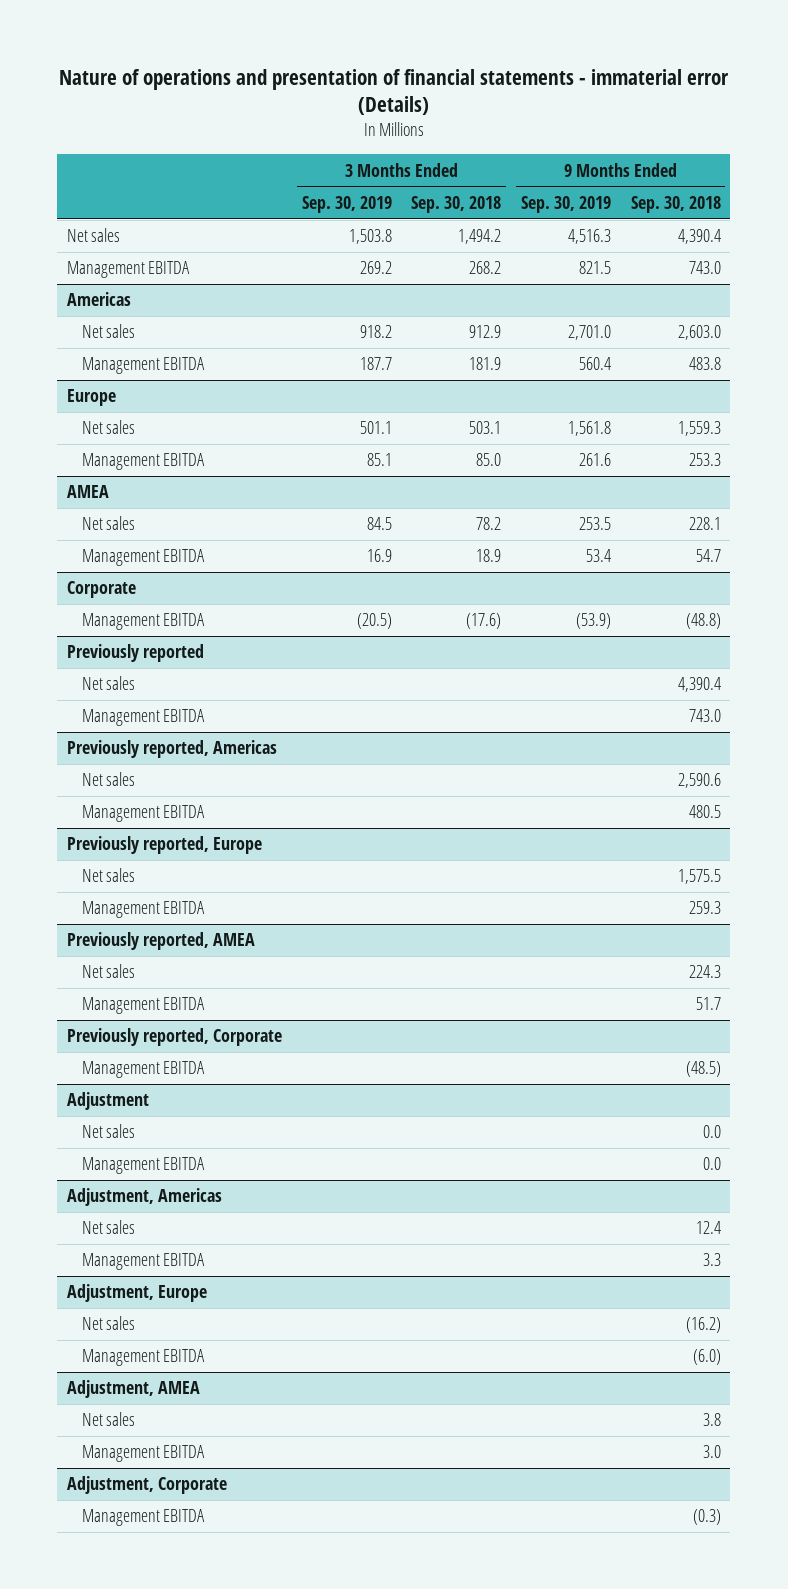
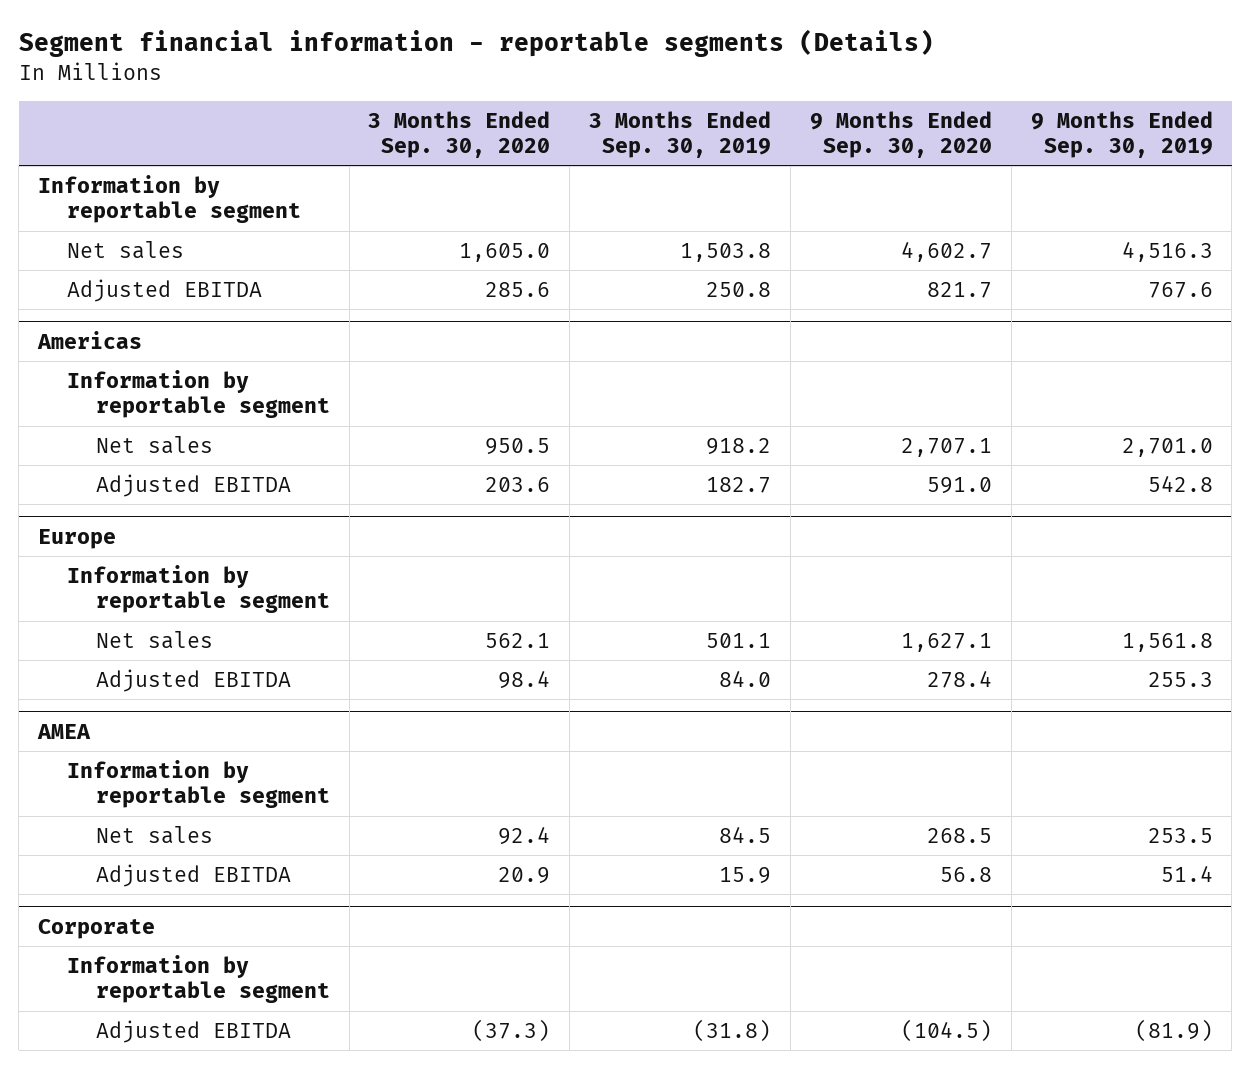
[58,68,729,116] Nature of operations and presentation of financial statements - immaterial error (Details) -> [18,29,934,58] Segment financial information - reportable segments (Details)
[411,195,502,213] Sep. 30, 2018 -> none
[630,195,721,213] Sep. 30, 2018 -> none
none -> [368,110,551,159] 3 Months Ended Sep. 30, 2020
none -> [809,110,992,159] 9 Months Ended Sep. 30, 2020
none -> [37,175,301,224] Information by reportable segment
[67,261,191,279] Management EBITDA -> none
none -> [66,279,262,303] Adjusted EBITDA
none -> [66,370,330,419] Information by reportable segment
[82,357,206,375] Management EBITDA -> none
none -> [95,474,291,498] Adjusted EBITDA
none -> [66,565,330,614] Information by reportable segment
[82,453,206,471] Management EBITDA -> none
none -> [95,669,291,693] Adjusted EBITDA
none -> [66,760,330,809] Information by reportable segment
[82,549,206,567] Management EBITDA -> none
none -> [95,864,291,888] Adjusted EBITDA
[82,613,206,631] Management EBITDA -> none
[67,644,205,663] Previously reported -> none
[82,676,136,691] Net sales -> none
[82,709,206,727] Management EBITDA -> none
[67,740,278,759] Previously reported, Americas -> none
[82,772,136,787] Net sales -> none
[82,805,206,823] Management EBITDA -> none
[67,836,263,855] Previously reported, Europe -> none
[82,868,136,883] Net sales -> none
[82,901,206,919] Management EBITDA -> none
[67,932,256,951] Previously reported, AMEA -> none
[82,964,136,979] Net sales -> none
[82,997,206,1015] Management EBITDA -> none
[67,1028,283,1047] Previously reported, Corporate -> none
[82,1061,206,1079] Management EBITDA -> none
[67,1092,150,1111] Adjustment -> none
[82,1124,136,1139] Net sales -> none
[82,1157,206,1175] Management EBITDA -> none
[67,1188,223,1207] Adjustment, Americas -> none
[82,1220,136,1235] Net sales -> none
[82,1253,206,1271] Management EBITDA -> none
[67,1284,208,1303] Adjustment, Europe -> none
[82,1316,136,1331] Net sales -> none
[82,1349,206,1367] Management EBITDA -> none
[67,1380,201,1399] Adjustment, AMEA -> none
[82,1412,136,1427] Net sales -> none
[82,1445,206,1463] Management EBITDA -> none
[67,1476,228,1495] Adjustment, Corporate -> none
[82,1509,206,1527] Management EBITDA -> none
none -> [66,955,330,1004] Information by reportable segment
none -> [95,1020,291,1044] Adjusted EBITDA

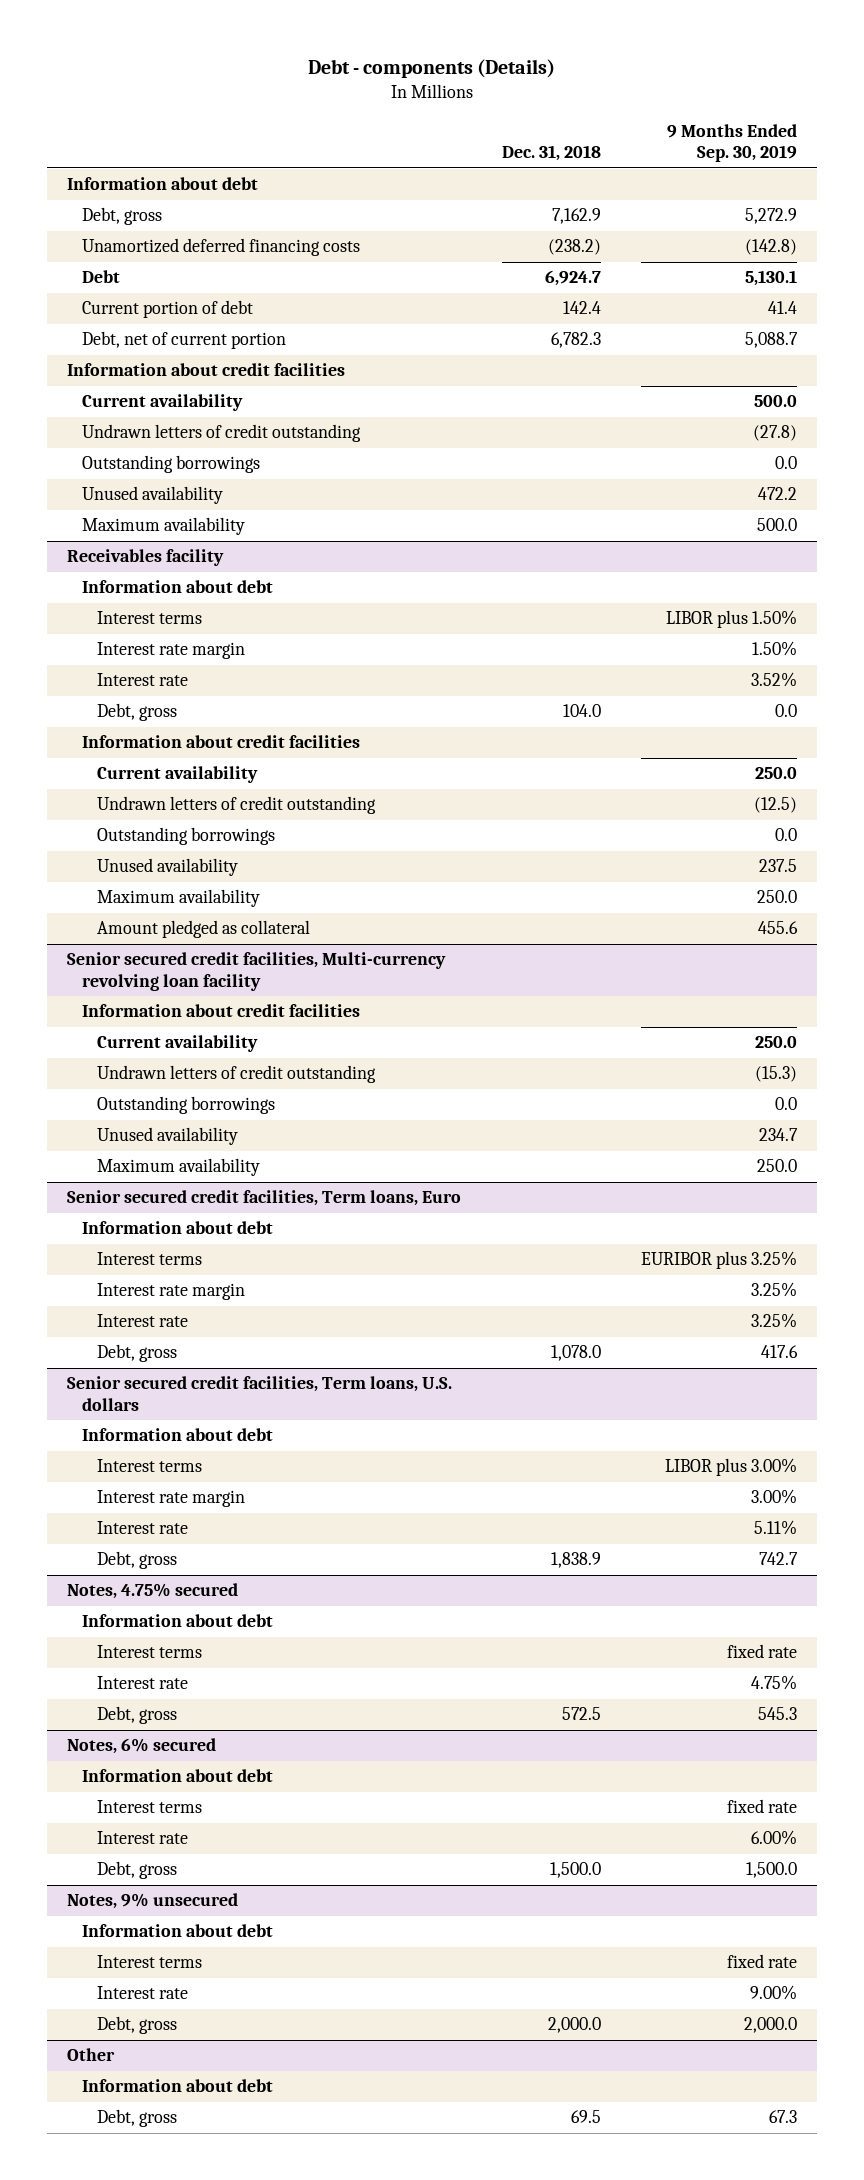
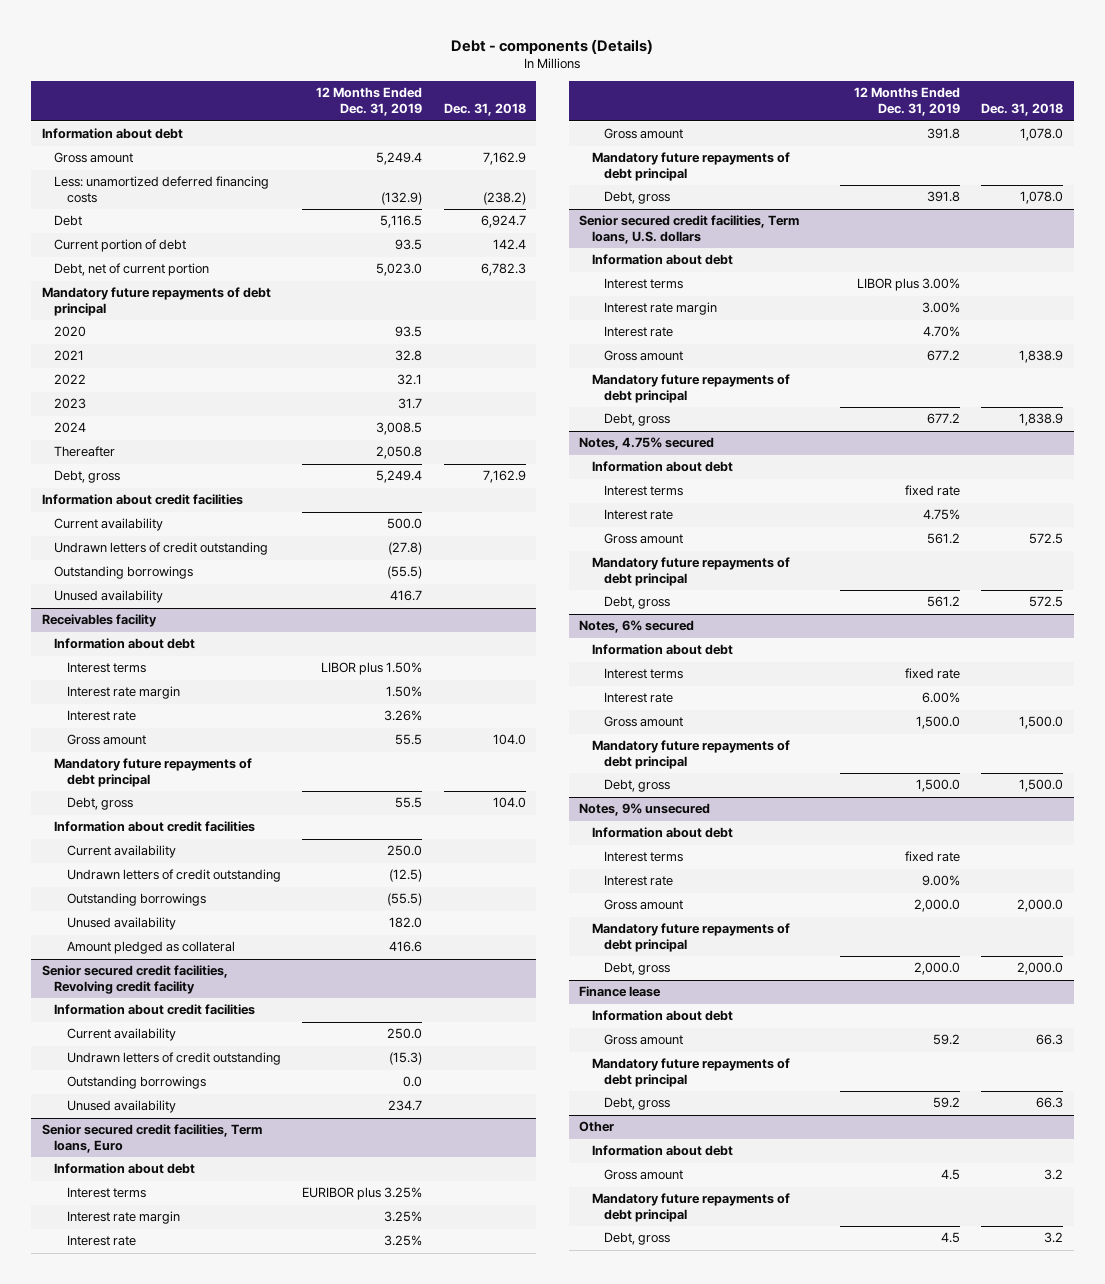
[667,123,798,163] 9 Months Ended Sep. 30, 2019 -> none
none -> [316,87,423,117] 12 Months Ended Dec. 31, 2019
none -> [54,152,134,164] Gross amount
[81,238,360,257] Unamortized deferred financing costs -> [54,176,270,204] Less: unamortized deferred financing costs
none -> [41,287,271,317] Mandatory future repayments of debt principal
none -> [54,326,87,338] 2020
none -> [54,350,85,362] 2021
none -> [54,374,87,386] 2022
none -> [54,398,87,410] 2023
none -> [54,422,87,434] 2024
none -> [54,446,116,458] Thereafter
[81,207,162,226] Debt, gross -> [54,470,121,484] Debt, gross
[81,517,245,536] Maximum availability -> none
none -> [66,734,146,746] Gross amount
none -> [54,758,253,788] Mandatory future repayments of debt principal
[96,889,260,908] Maximum availability -> none
[67,952,447,991] Senior secured credit facilities, Multi-currency revolving loan facility -> [41,965,228,995] Senior secured credit facilities, Revolving credit facility
[96,1158,260,1177] Maximum availability -> none
none -> [604,128,684,140] Gross amount
none -> [591,152,790,182] Mandatory future repayments of debt principal
none -> [604,350,684,362] Gross amount
none -> [591,374,790,404] Mandatory future repayments of debt principal
none -> [604,533,684,545] Gross amount
none -> [591,557,790,587] Mandatory future repayments of debt principal
none -> [604,716,684,728] Gross amount
none -> [591,740,790,770] Mandatory future repayments of debt principal
none -> [604,899,684,911] Gross amount
none -> [591,923,790,953] Mandatory future repayments of debt principal
none -> [579,986,662,998] Finance lease
none -> [591,1010,733,1022] Information about debt
none -> [604,1034,684,1046] Gross amount
none -> [591,1058,790,1088] Mandatory future repayments of debt principal
none -> [604,1097,671,1111] Debt, gross
none -> [604,1169,684,1181] Gross amount
none -> [591,1193,790,1223] Mandatory future repayments of debt principal
[570,2110,601,2124] 69.5 -> [1044,1232,1064,1244] 3.2

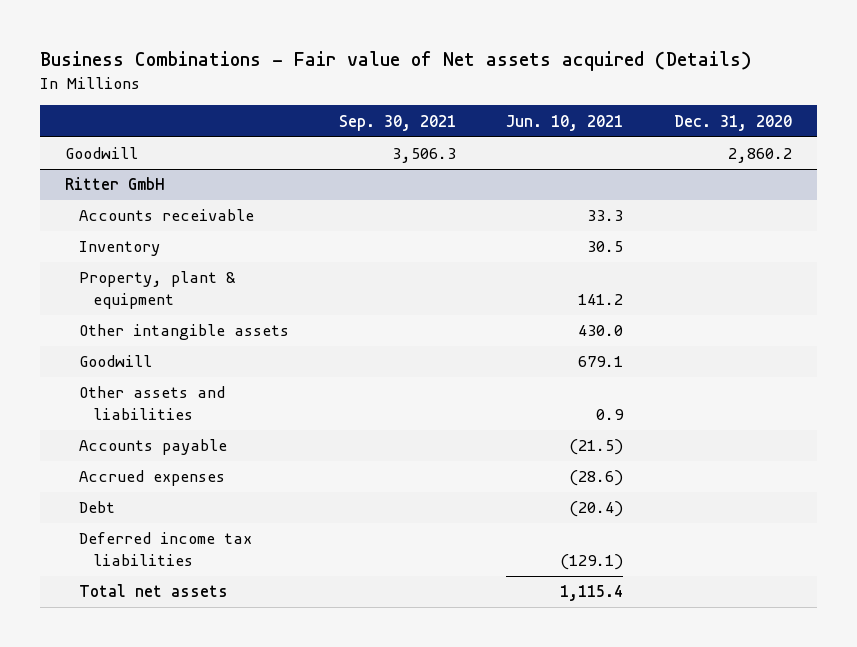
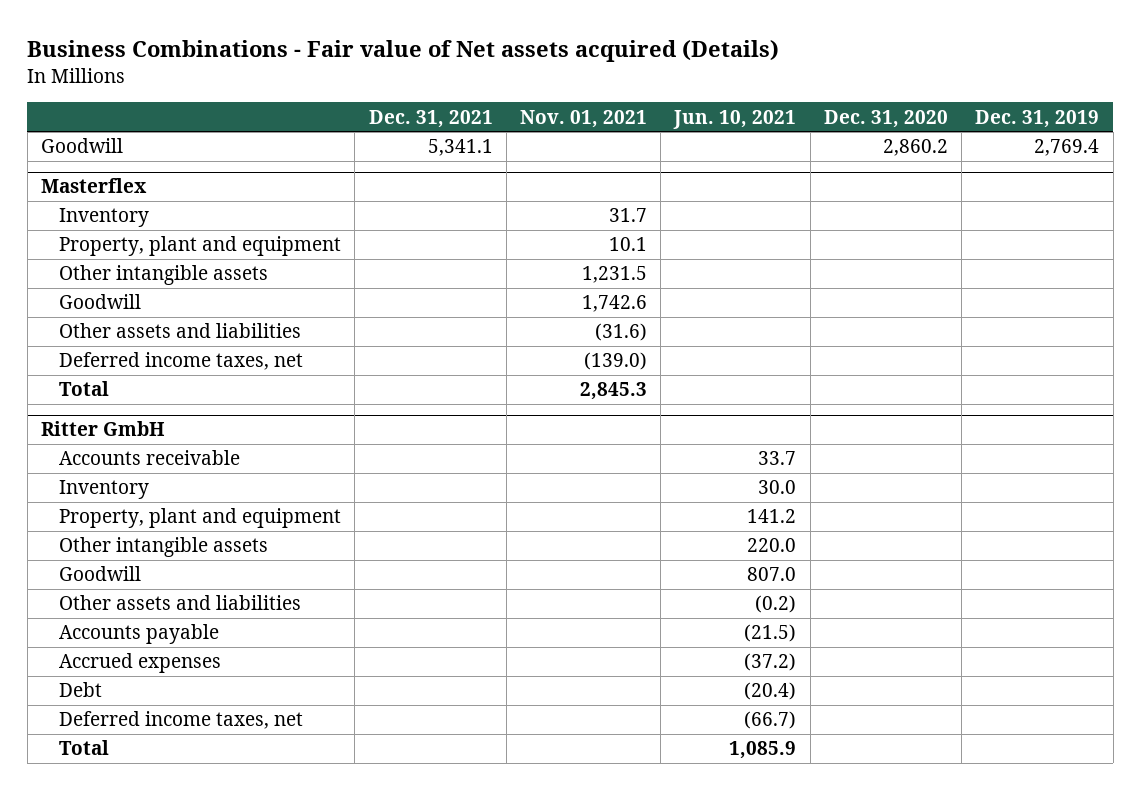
[339,114,457,131] Sep. 30, 2021 -> none
none -> [368,109,493,128] Dec. 31, 2021
none -> [519,109,647,128] Nov. 01, 2021
none -> [975,109,1100,128] Dec. 31, 2019
none -> [41,178,148,194] Masterflex
none -> [59,208,150,228] Inventory
none -> [59,236,342,257] Property, plant and equipment
none -> [59,265,269,286] Other intangible assets
none -> [59,294,142,310] Goodwill
none -> [59,323,302,339] Other assets and liabilities
none -> [59,352,304,371] Deferred income taxes, net
none -> [59,381,110,397] Total
[587,210,624,222] 33.3 -> [758,451,797,466] 33.7
[587,241,624,253] 30.5 -> [758,480,797,495] 30.0
[79,271,237,310] Property, plant & equipment -> [59,508,342,529] Property, plant and equipment
[578,325,624,337] 430.0 -> [747,538,797,553] 220.0
[578,356,624,368] 679.1 -> [747,567,797,582] 807.0
[596,409,625,421] 0.9 -> [755,595,797,614] (0.2)
[569,470,624,487] (28.6) -> [744,653,797,672] (37.2)
[79,532,253,567] Deferred income tax liabilities -> [59,711,304,730] Deferred income taxes, net
[560,554,624,571] (129.1) -> [744,711,797,730] (66.7)
[79,584,229,598] Total net assets -> [59,740,110,756] Total
[560,585,624,602] 1,115.4 -> [729,741,797,760] 1,085.9

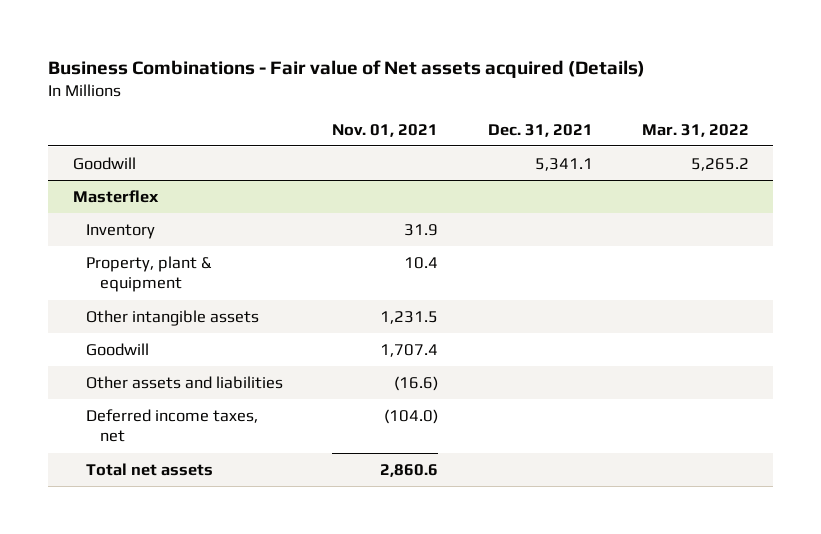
[673,109,797,129] Jun. 10, 2021 -> none
[823,109,948,128] Dec. 31, 2020 -> none
[975,109,1100,128] Dec. 31, 2019 -> none
none -> [641,123,749,137] Mar. 31, 2022
[608,208,647,223] 31.7 -> [404,223,439,236] 31.9
[59,236,342,257] Property, plant and equipment -> [86,255,213,293] Property, plant & equipment
[608,237,647,252] 10.1 -> [404,256,439,269] 10.4
[41,421,166,437] Ritter GmbH -> none
[59,450,241,466] Accounts receivable -> none
[59,480,150,500] Inventory -> none
[59,508,342,529] Property, plant and equipment -> none
[59,537,269,558] Other intangible assets -> none
[59,566,142,582] Goodwill -> none
[59,595,302,611] Other assets and liabilities -> none
[59,624,220,645] Accounts payable -> none
[59,653,222,674] Accrued expenses -> none
[59,682,103,698] Debt -> none
[59,711,304,730] Deferred income taxes, net -> none
[59,740,110,756] Total -> none
[581,295,647,313] 1,742.6 -> [380,343,439,357] 1,707.4
[594,323,647,342] (31.6) -> [394,375,439,391] (16.6)
[583,352,647,371] (139.0) -> [384,408,439,424] (104.0)
[59,381,110,397] Total -> [86,462,214,476] Total net assets
[579,382,647,401] 2,845.3 -> [380,463,439,477] 2,860.6

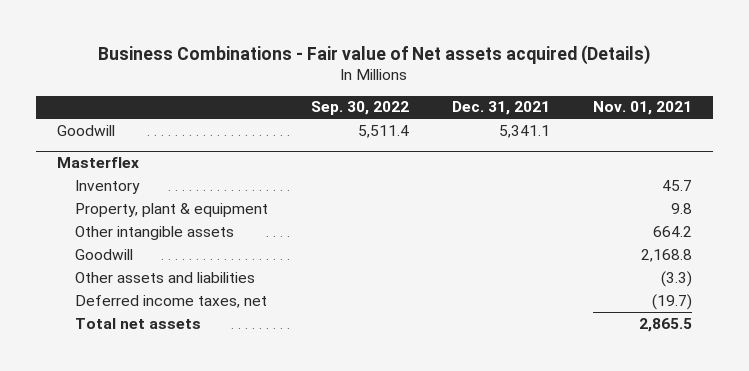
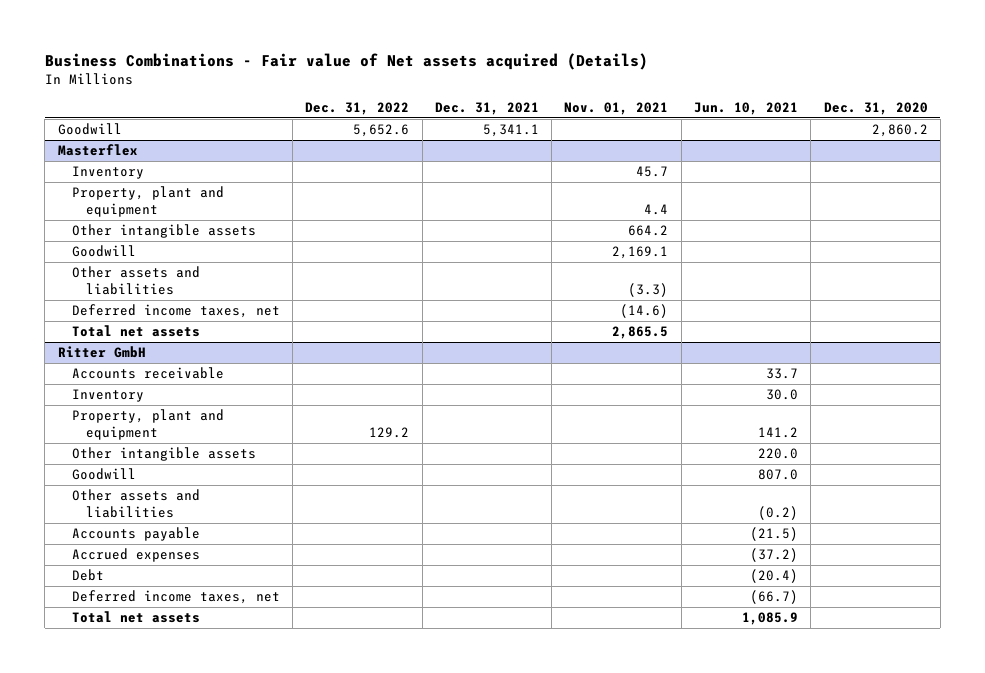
[311,101,410,116] Sep. 30, 2022 -> none
none -> [305,102,410,116] Dec. 31, 2022
none -> [693,102,798,116] Jun. 10, 2021
none -> [823,102,928,116] Dec. 31, 2020
[75,202,269,217] Property, plant & equipment -> [71,185,224,218] Property, plant and equipment
[670,202,692,214] 9.8 -> [644,204,669,216] 4.4
[640,248,692,262] 2,168.8 -> [612,245,669,259] 2,169.1
[651,293,692,310] (19.7) -> [620,303,669,318] (14.6)
none -> [57,345,146,358] Ritter GmbH
none -> [71,366,224,379] Accounts receivable
none -> [71,388,144,402] Inventory
none -> [71,408,224,441] Property, plant and equipment
none -> [71,446,256,461] Other intangible assets
none -> [71,467,136,480] Goodwill
none -> [71,488,200,519] Other assets and liabilities
none -> [71,526,200,541] Accounts payable
none -> [71,547,200,562] Accrued expenses
none -> [71,568,104,581] Debt
none -> [71,589,280,604] Deferred income taxes, net
none -> [71,610,200,623] Total net assets

